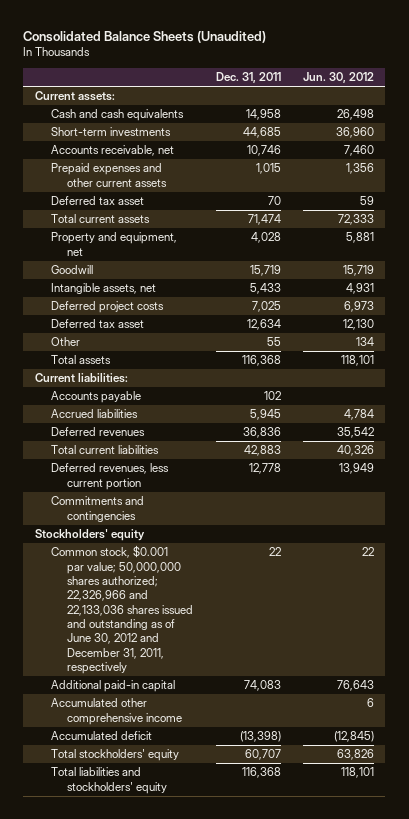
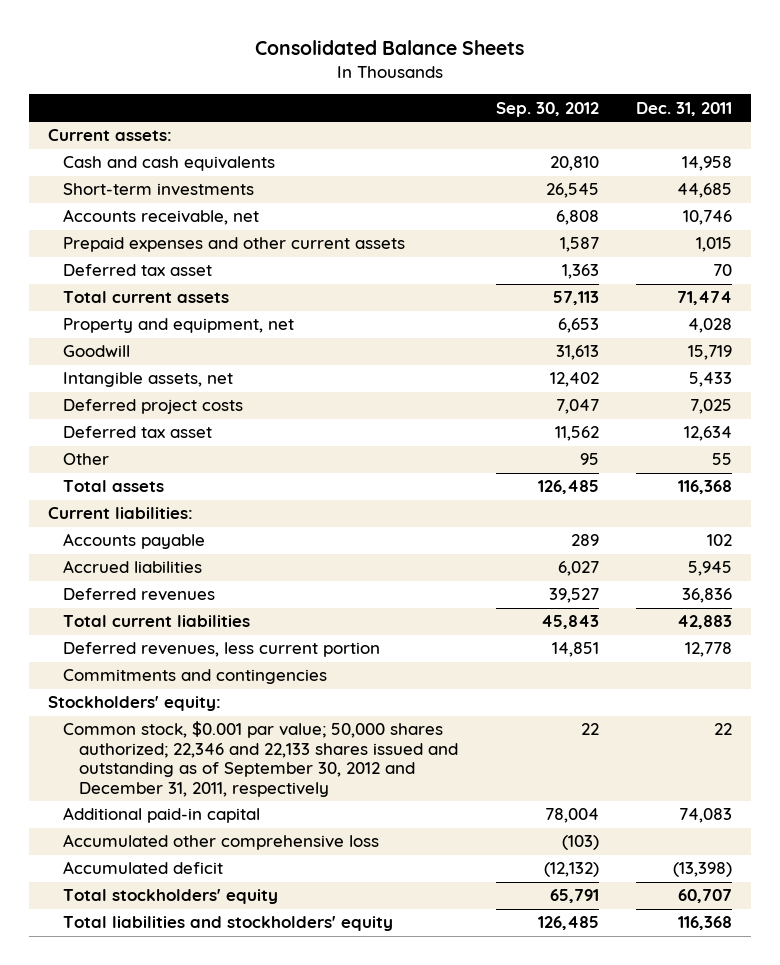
[23,31,267,44] Consolidated Balance Sheets (Unaudited) -> [254,39,524,55] Consolidated Balance Sheets
[303,72,375,84] Jun. 30, 2012 -> none
none -> [495,101,599,117] Sep. 30, 2012
[34,529,145,542] Stockholders' equity -> [47,696,221,712] Stockholders' equity:
[50,545,194,675] Common stock, $0.001 par value; 50,000,000 shares authorized; 22,326,966 and 22,133,036 shares issued and outstanding as of June 30, 2012 and December 31, 2011, respectively -> [63,721,459,797] Common stock, $0.001 par value; 50,000 shares authorized; 22,346 and 22,133 shares issued and outstanding as of September 30, 2012 and December 31, 2011, respectively
[50,698,183,725] Accumulated other comprehensive income -> [63,834,380,851] Accumulated other comprehensive loss

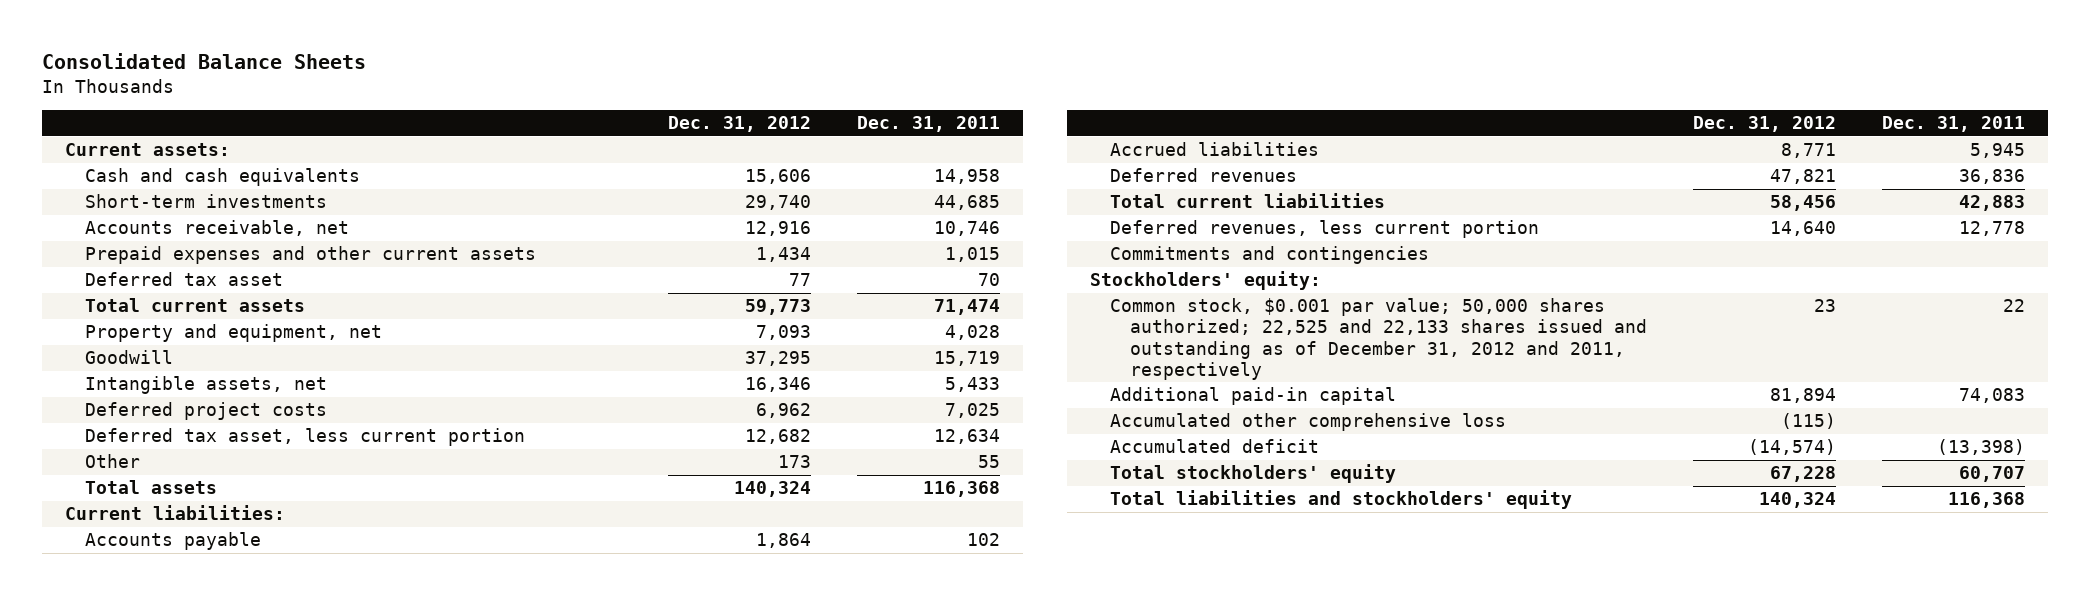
[495,101,599,117] Sep. 30, 2012 -> none
none -> [668,116,812,133] Dec. 31, 2012
[63,426,213,439] Deferred tax asset -> [84,428,525,447] Deferred tax asset, less current portion
[63,721,459,797] Common stock, $0.001 par value; 50,000 shares authorized; 22,346 and 22,133 shares issued and outstanding as of September 30, 2012 and December 31, 2011, respectively -> [1110,298,1648,380] Common stock, $0.001 par value; 50,000 shares authorized; 22,525 and 22,133 shares issued and outstanding as of December 31, 2012 and 2011, respectively

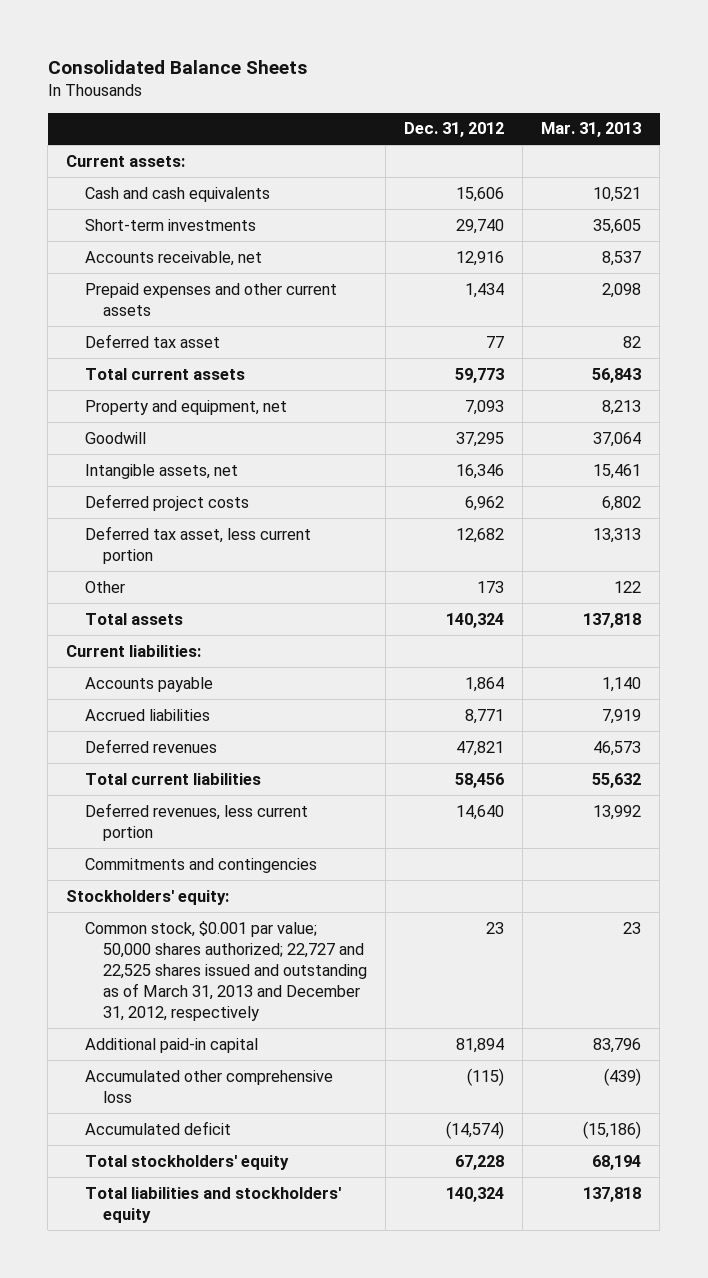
[856,116,1000,133] Dec. 31, 2011 -> none
none -> [541,122,642,138] Mar. 31, 2013
[1110,298,1648,380] Common stock, $0.001 par value; 50,000 shares authorized; 22,525 and 22,133 shares issued and outstanding as of December 31, 2012 and 2011, respectively -> [84,920,368,1021] Common stock, $0.001 par value; 50,000 shares authorized; 22,727 and 22,525 shares issued and outstanding as of March 31, 2013 and December 31, 2012, respectively

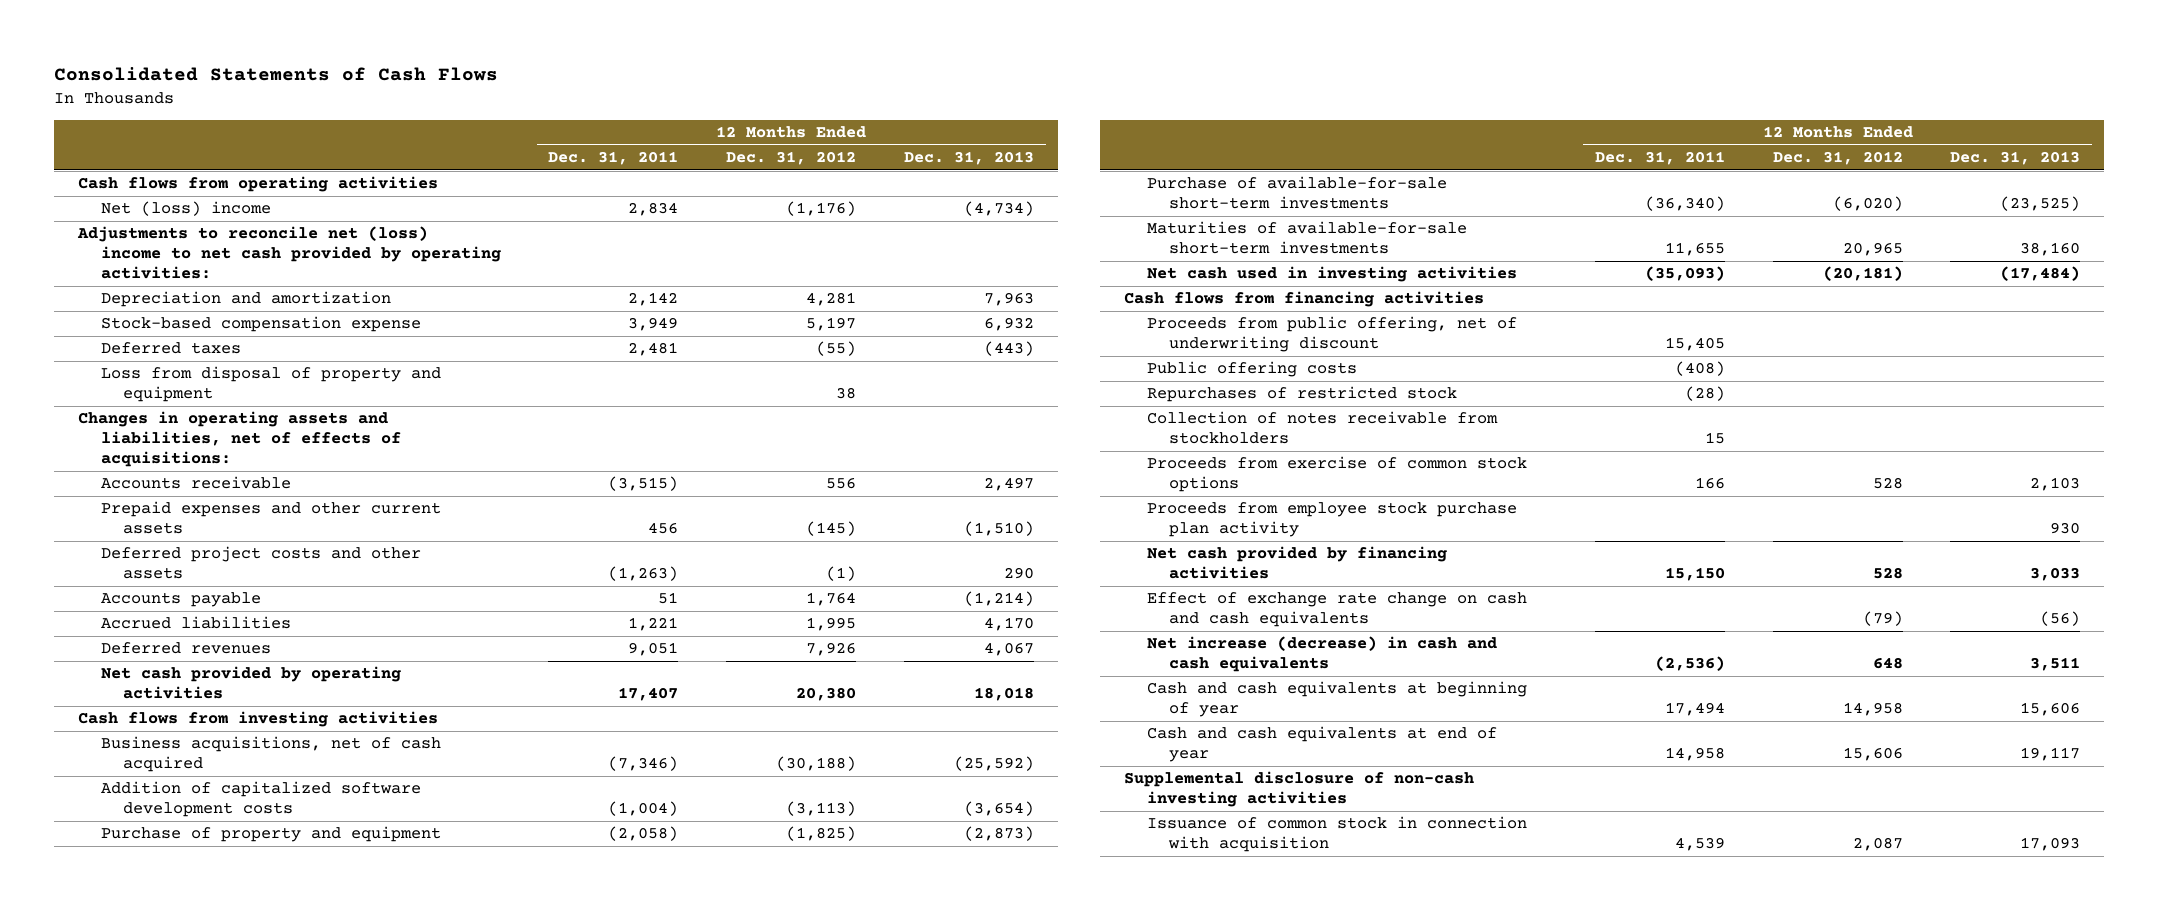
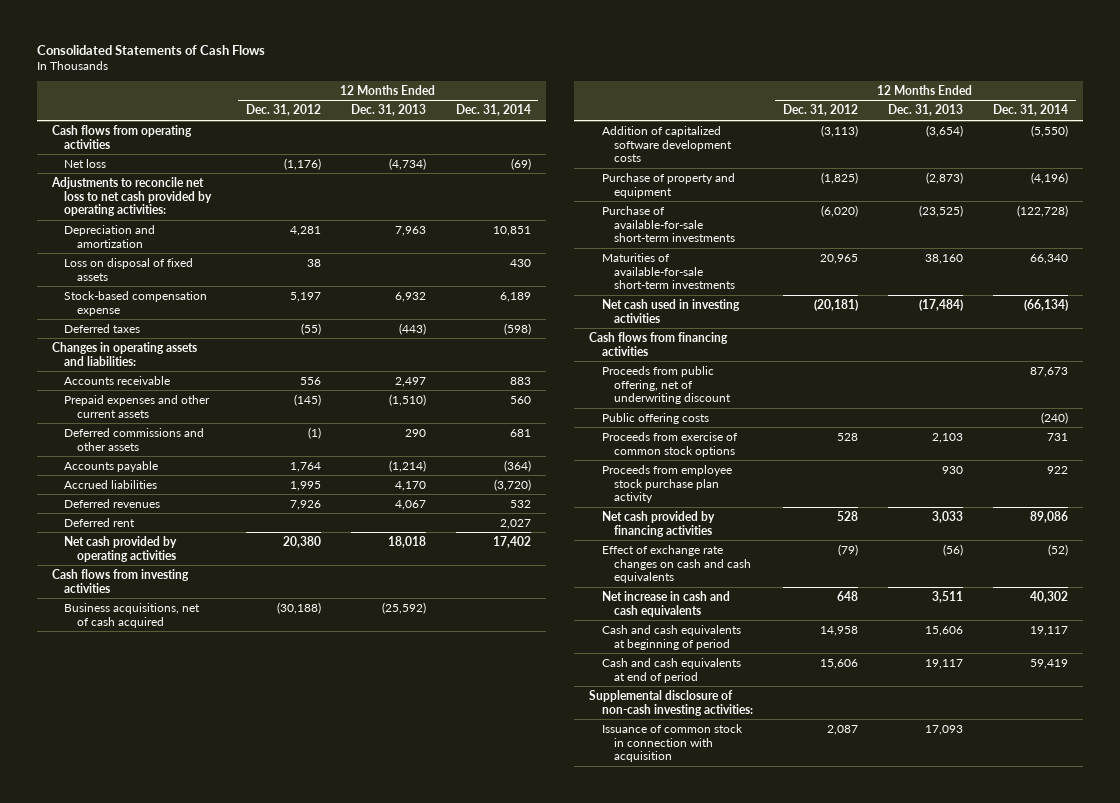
[548,151,679,166] Dec. 31, 2011 -> none
none -> [455,104,531,117] Dec. 31, 2014
[100,201,271,217] Net (loss) income -> [64,158,107,168] Net loss
[76,226,501,280] Adjustments to reconcile net (loss) income to net cash provided by operating activities: -> [51,176,213,217] Adjustments to reconcile net loss to net cash provided by operating activities:
none -> [64,257,194,281] Loss on disposal of fixed assets
[100,366,441,403] Loss from disposal of property and equipment -> none
[77,411,401,468] Changes in operating assets and liabilities, net of effects of acquisitions: -> [52,341,198,366] Changes in operating assets and liabilities:
[100,546,421,580] Deferred project costs and other assets -> [64,427,205,451] Deferred commissions and other assets
none -> [64,517,136,527] Deferred rent
[1146,386,1457,403] Repurchases of restricted stock -> none
[1146,411,1498,445] Collection of notes receivable from stockholders -> none
[1146,592,1527,628] Effect of exchange rate change on cash and cash equivalents -> [601,544,752,584] Effect of exchange rate changes on cash and cash equivalents
[1146,636,1497,673] Net increase (decrease) in cash and cash equivalents -> [601,590,730,617] Net increase in cash and cash equivalents
[1146,681,1527,718] Cash and cash equivalents at beginning of year -> [601,624,741,650] Cash and cash equivalents at beginning of period
[1146,726,1497,763] Cash and cash equivalents at end of year -> [601,657,741,683] Cash and cash equivalents at end of period
[1124,771,1475,808] Supplemental disclosure of non-cash investing activities -> [589,689,753,716] Supplemental disclosure of non-cash investing activities:

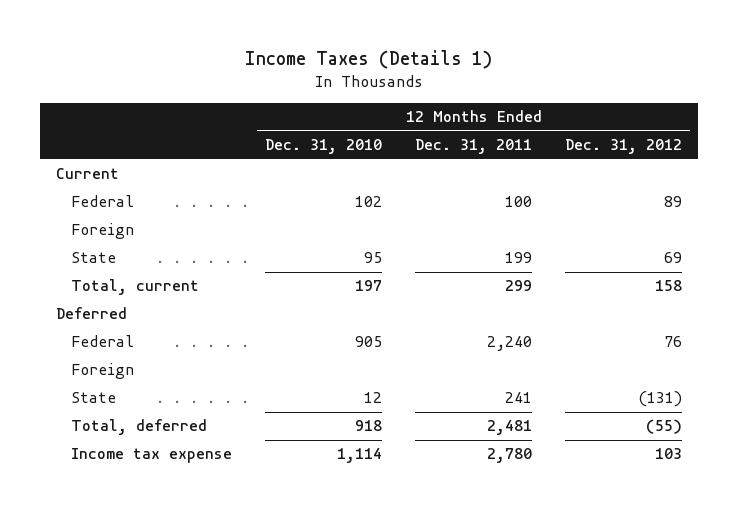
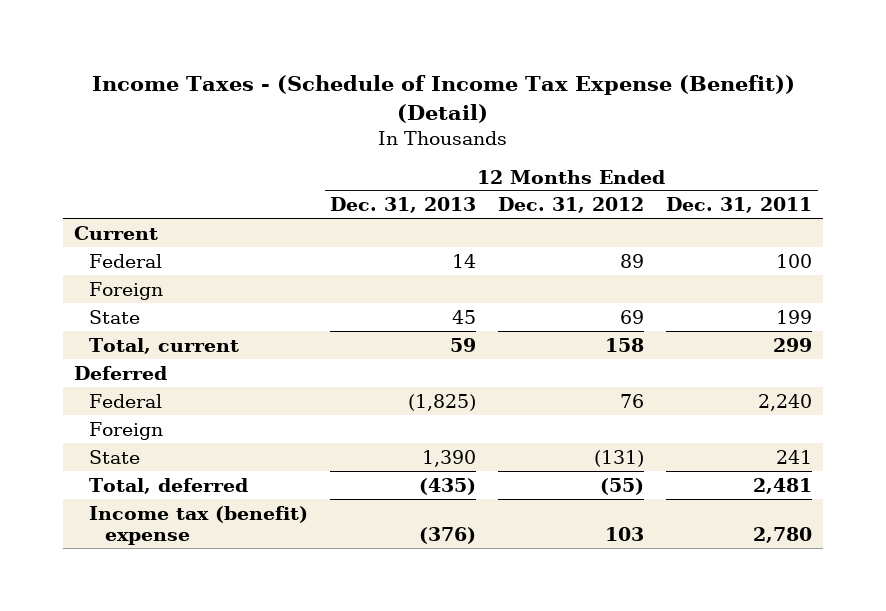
[245,49,493,69] Income Taxes (Details 1) -> [92,75,796,123] Income Taxes - (Schedule of Income Tax Expense (Benefit)) (Detail)
[265,139,383,155] Dec. 31, 2010 -> none
none -> [330,197,477,214] Dec. 31, 2013
[71,448,233,464] Income tax expense -> [89,505,309,546] Income tax (benefit) expense

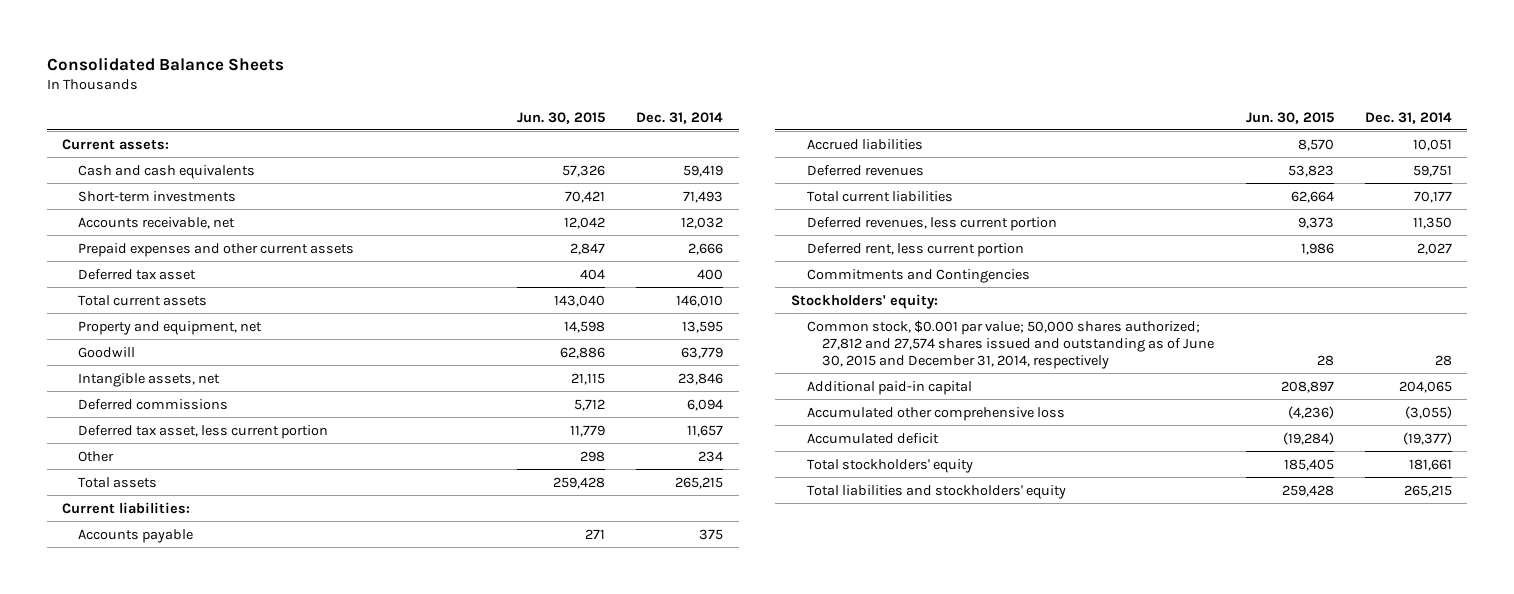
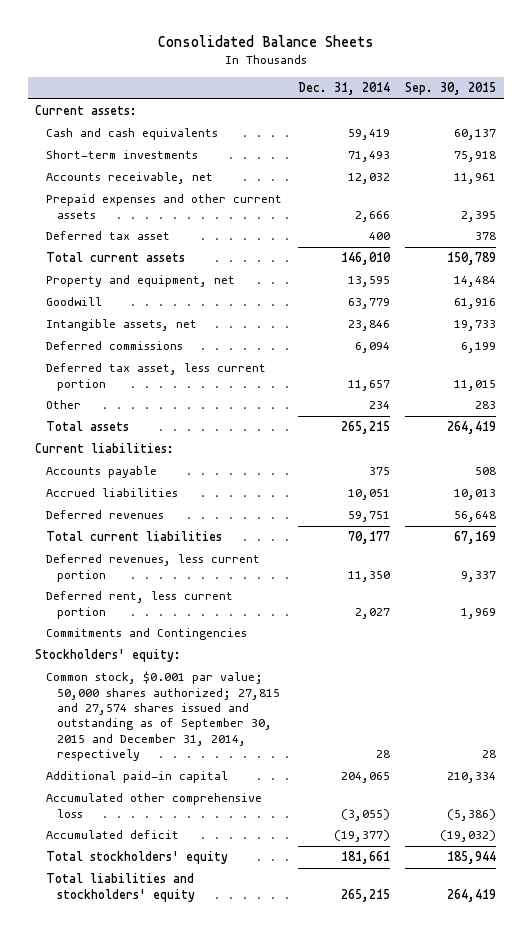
[516,111,605,124] Jun. 30, 2015 -> none
none -> [405,82,497,96] Sep. 30, 2015
[806,319,1215,370] Common stock, $0.001 par value; 50,000 shares authorized; 27,812 and 27,574 shares issued and outstanding as of June 30, 2015 and December 31, 2014, respectively -> [46,671,281,762] Common stock, $0.001 par value; 50,000 shares authorized; 27,815 and 27,574 shares issued and outstanding as of September 30, 2015 and December 31, 2014, respectively

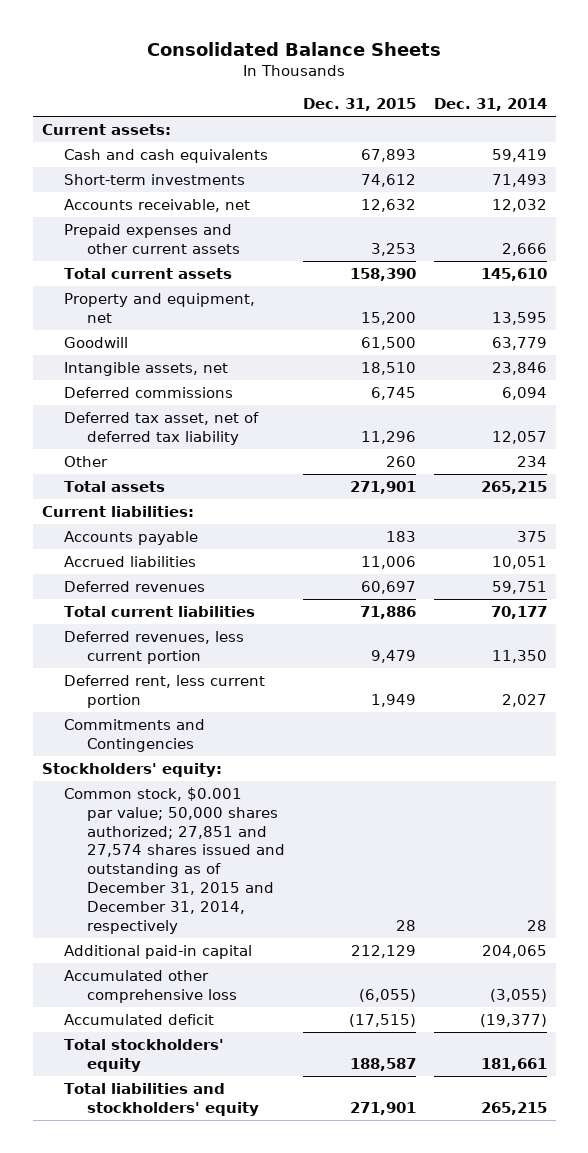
[405,82,497,96] Sep. 30, 2015 -> none
none -> [303,98,417,112] Dec. 31, 2015
[46,231,171,241] Deferred tax asset -> none
[340,252,391,266] 146,010 -> [480,267,547,281] 145,610
[46,363,267,391] Deferred tax asset, less current portion -> none
none -> [64,411,260,445] Deferred tax asset, net of deferred tax liability
[46,671,281,762] Common stock, $0.001 par value; 50,000 shares authorized; 27,815 and 27,574 shares issued and outstanding as of September 30, 2015 and December 31, 2014, respectively -> [64,786,286,934] Common stock, $0.001 par value; 50,000 shares authorized; 27,851 and 27,574 shares issued and outstanding as of December 31, 2015 and December 31, 2014, respectively

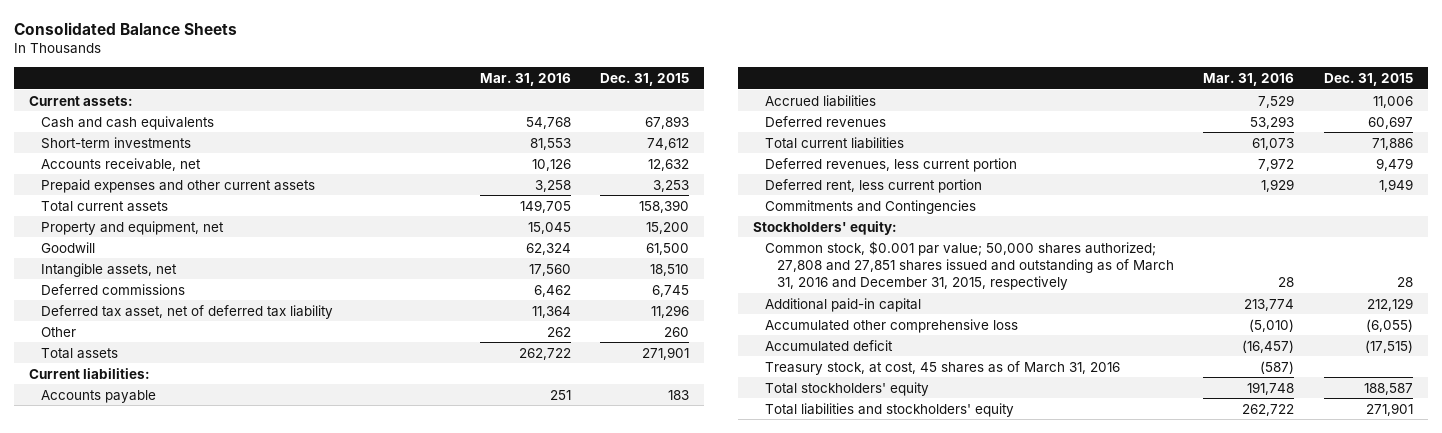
[433,98,547,112] Dec. 31, 2014 -> none
none -> [479,72,571,86] Mar. 31, 2016
[64,786,286,934] Common stock, $0.001 par value; 50,000 shares authorized; 27,851 and 27,574 shares issued and outstanding as of December 31, 2015 and December 31, 2014, respectively -> [764,240,1174,290] Common stock, $0.001 par value; 50,000 shares authorized; 27,808 and 27,851 shares issued and outstanding as of March 31, 2016 and December 31, 2015, respectively
none -> [764,360,1120,375] Treasury stock, at cost, 45 shares as of March 31, 2016

